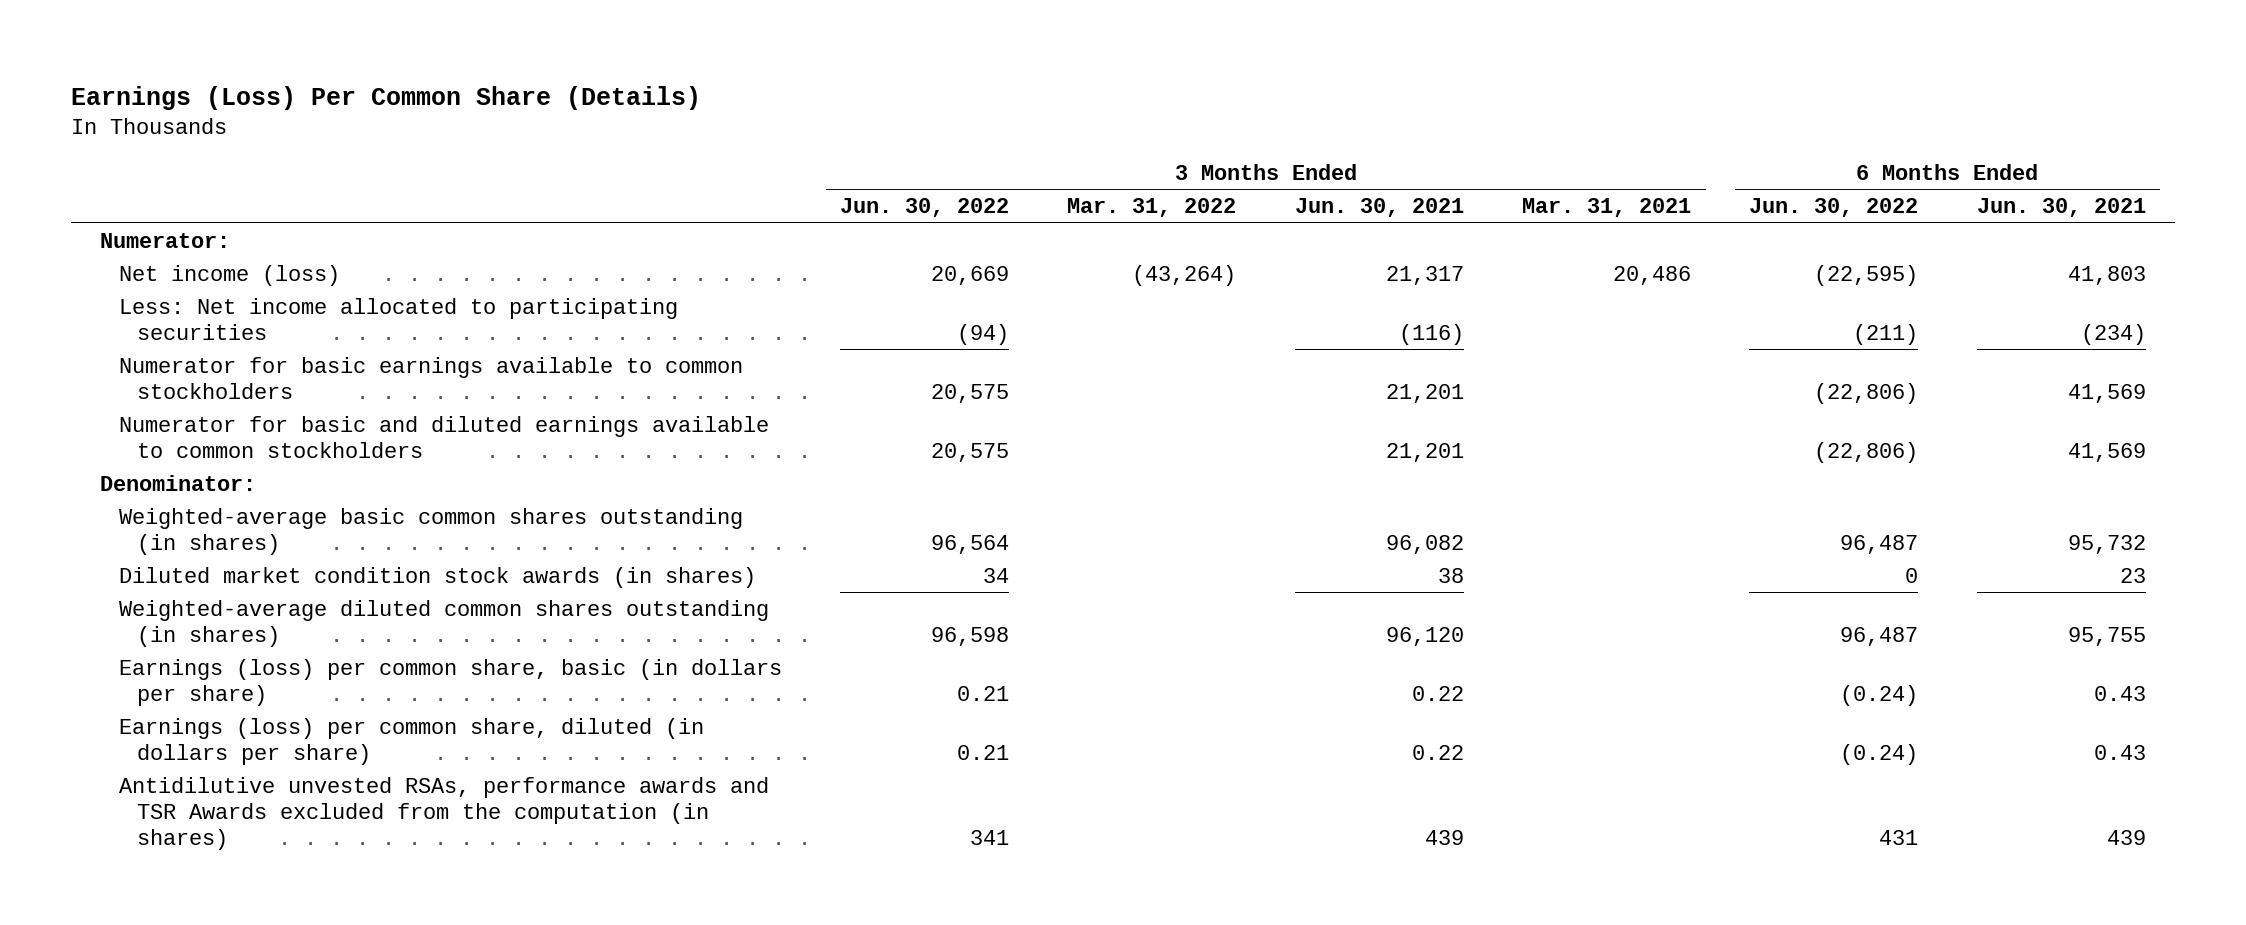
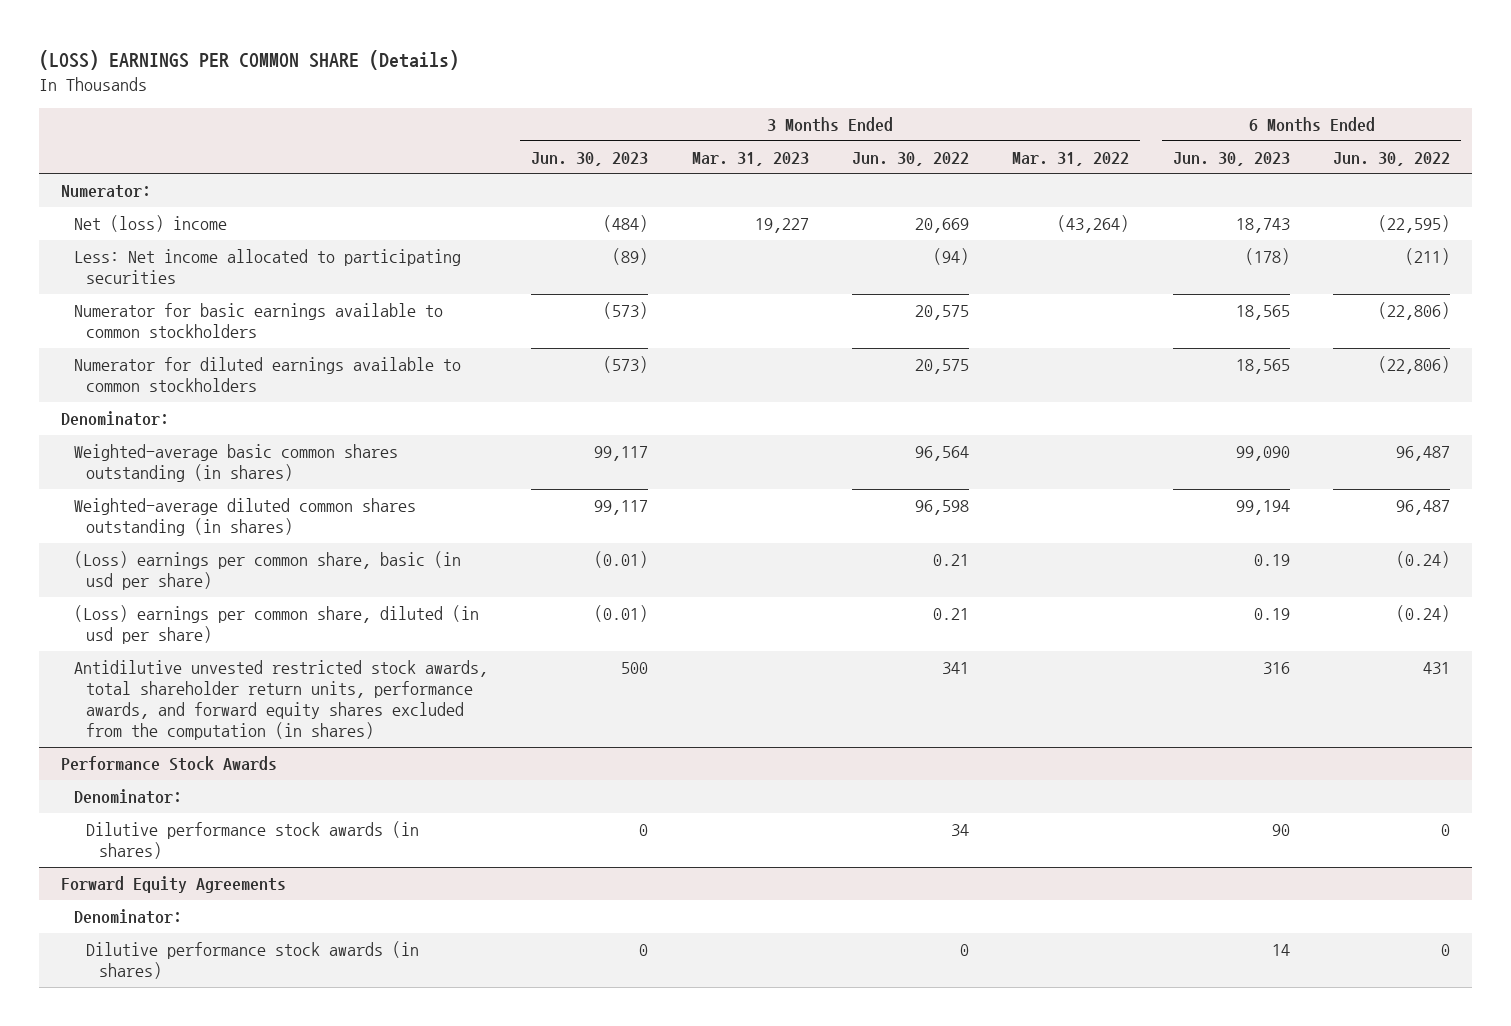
[71,86,702,111] Earnings (Loss) Per Common Share (Details) -> [39,50,460,71] (LOSS) EARNINGS PER COMMON SHARE (Details)
[1294,198,1464,218] Jun. 30, 2021 -> none
[1522,198,1692,218] Mar. 31, 2021 -> none
[1976,198,2146,218] Jun. 30, 2021 -> none
none -> [531,151,649,166] Jun. 30, 2023
none -> [691,151,809,166] Mar. 31, 2023
none -> [1172,151,1290,166] Jun. 30, 2023
[118,264,340,286] Net income (loss) -> [73,215,227,233] Net (loss) income
[118,415,769,458] Numerator for basic and diluted earnings available to common stockholders -> [73,357,461,393] Numerator for diluted earnings available to common stockholders
[118,566,756,588] Diluted market condition stock awards (in shares) -> none
[118,658,782,706] Earnings (loss) per common share, basic (in dollars per share) -> [73,551,461,591] (Loss) earnings per common share, basic (in usd per share)
[118,717,704,765] Earnings (loss) per common share, diluted (in dollars per share) -> [73,605,479,645] (Loss) earnings per common share, diluted (in usd per share)
[118,776,769,850] Antidilutive unvested RSAs, performance awards and TSR Awards excluded from the computation (in shares) -> [73,660,488,741] Antidilutive unvested restricted stock awards, total shareholder return units, performance awards, and forward equity shares excluded from the computation (in shares)
none -> [61,756,278,772] Performance Stock Awards
none -> [73,789,182,805] Denominator:
none -> [86,821,420,860] Dilutive performance stock awards (in shares)
none -> [61,876,287,894] Forward Equity Agreements
none -> [73,909,182,925] Denominator:
none -> [86,941,420,980] Dilutive performance stock awards (in shares)

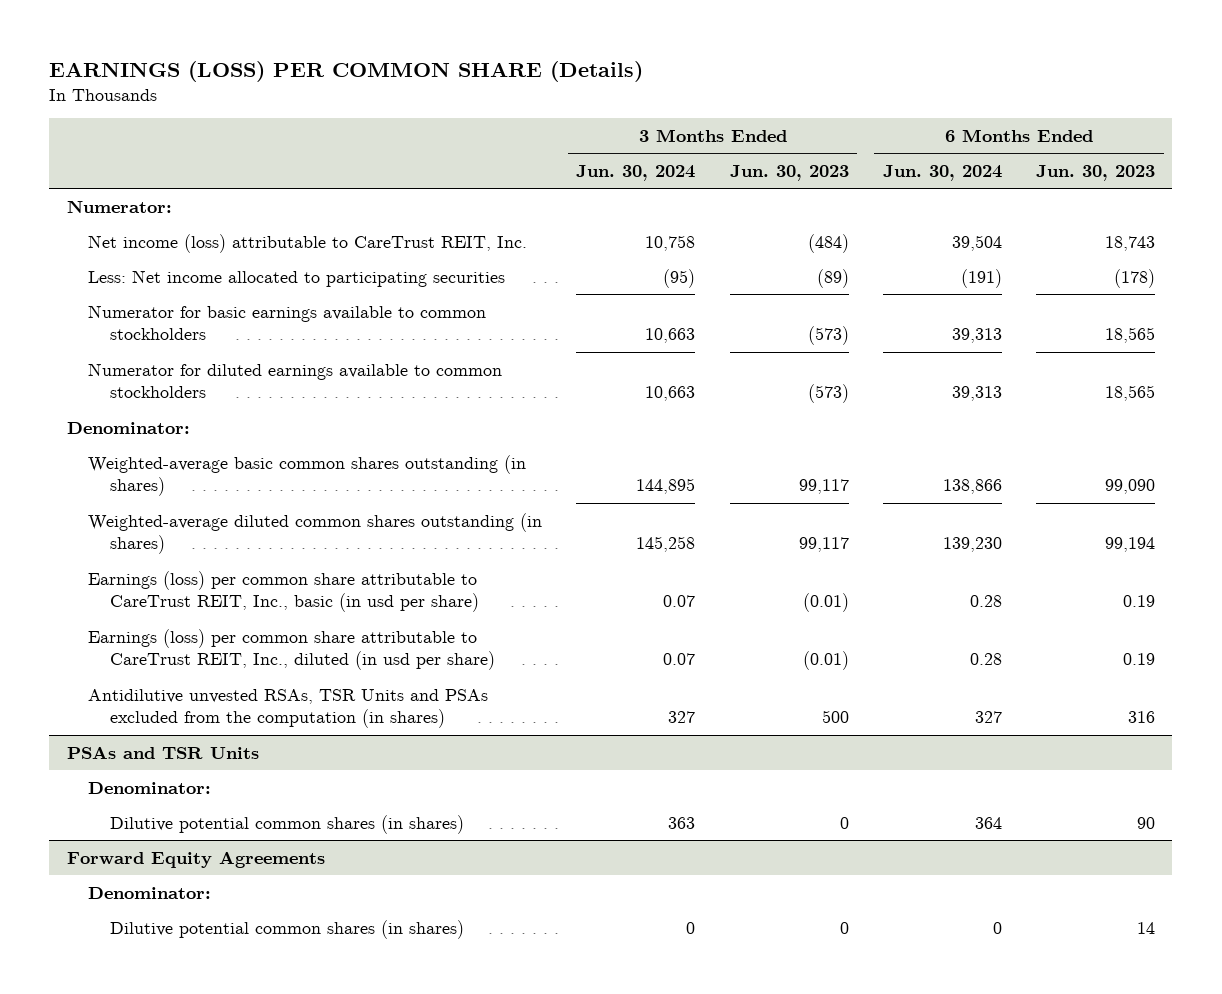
[39,50,460,71] (LOSS) EARNINGS PER COMMON SHARE (Details) -> [49,60,644,82] EARNINGS (LOSS) PER COMMON SHARE (Details)
[691,151,809,166] Mar. 31, 2023 -> none
[852,151,970,166] Jun. 30, 2022 -> none
[1012,151,1130,166] Mar. 31, 2022 -> none
[1333,151,1451,166] Jun. 30, 2022 -> none
none -> [576,165,696,182] Jun. 30, 2024
none -> [883,165,1003,182] Jun. 30, 2024
[73,215,227,233] Net (loss) income -> [88,233,528,253] Net income (loss) attributable to CareTrust REIT, Inc.
[61,756,278,772] Performance Stock Awards -> none
[73,551,461,591] (Loss) earnings per common share, basic (in usd per share) -> [88,570,479,613] Earnings (loss) per common share attributable to CareTrust REIT, Inc., basic (in usd per share)
[73,605,479,645] (Loss) earnings per common share, diluted (in usd per share) -> [88,628,495,671] Earnings (loss) per common share attributable to CareTrust REIT, Inc., diluted (in usd per share)
[73,660,488,741] Antidilutive unvested restricted stock awards, total shareholder return units, performance awards, and forward equity shares excluded from the computation (in shares) -> [88,688,489,729] Antidilutive unvested RSAs, TSR Units and PSAs excluded from the computation (in shares)
none -> [66,745,259,759] PSAs and TSR Units
[86,821,420,860] Dilutive performance stock awards (in shares) -> [109,814,464,834] Dilutive potential common shares (in shares)
[86,941,420,980] Dilutive performance stock awards (in shares) -> [109,919,464,939] Dilutive potential common shares (in shares)

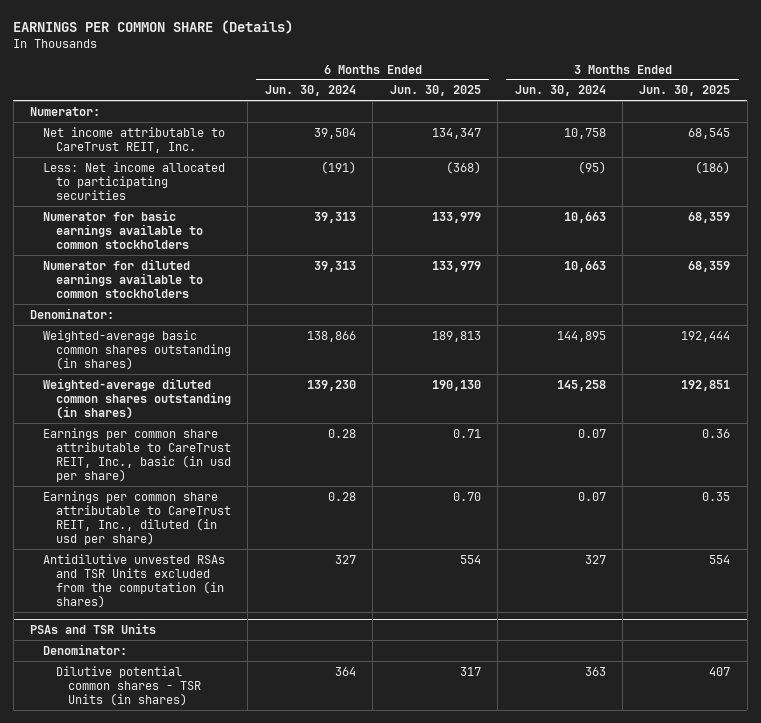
[49,60,644,82] EARNINGS (LOSS) PER COMMON SHARE (Details) -> [13,19,294,34] EARNINGS PER COMMON SHARE (Details)
[729,165,849,182] Jun. 30, 2023 -> none
[1036,165,1156,182] Jun. 30, 2023 -> none
none -> [389,85,481,97] Jun. 30, 2025
none -> [639,85,731,97] Jun. 30, 2025
[88,233,528,253] Net income (loss) attributable to CareTrust REIT, Inc. -> [42,126,225,153] Net income attributable to CareTrust REIT, Inc.
[88,570,479,613] Earnings (loss) per common share attributable to CareTrust REIT, Inc., basic (in usd per share) -> [42,427,231,483] Earnings per common share attributable to CareTrust REIT, Inc., basic (in usd per share)
[88,628,495,671] Earnings (loss) per common share attributable to CareTrust REIT, Inc., diluted (in usd per share) -> [42,490,231,546] Earnings per common share attributable to CareTrust REIT, Inc., diluted (in usd per share)
[88,688,489,729] Antidilutive unvested RSAs, TSR Units and PSAs excluded from the computation (in shares) -> [42,553,225,609] Antidilutive unvested RSAs and TSR Units excluded from the computation (in shares)
[66,850,325,868] Forward Equity Agreements -> none
[88,886,212,899] Denominator: -> none
[109,919,464,939] Dilutive potential common shares (in shares) -> none
[109,814,464,834] Dilutive potential common shares (in shares) -> [55,665,202,706] Dilutive potential common shares - TSR Units (in shares)

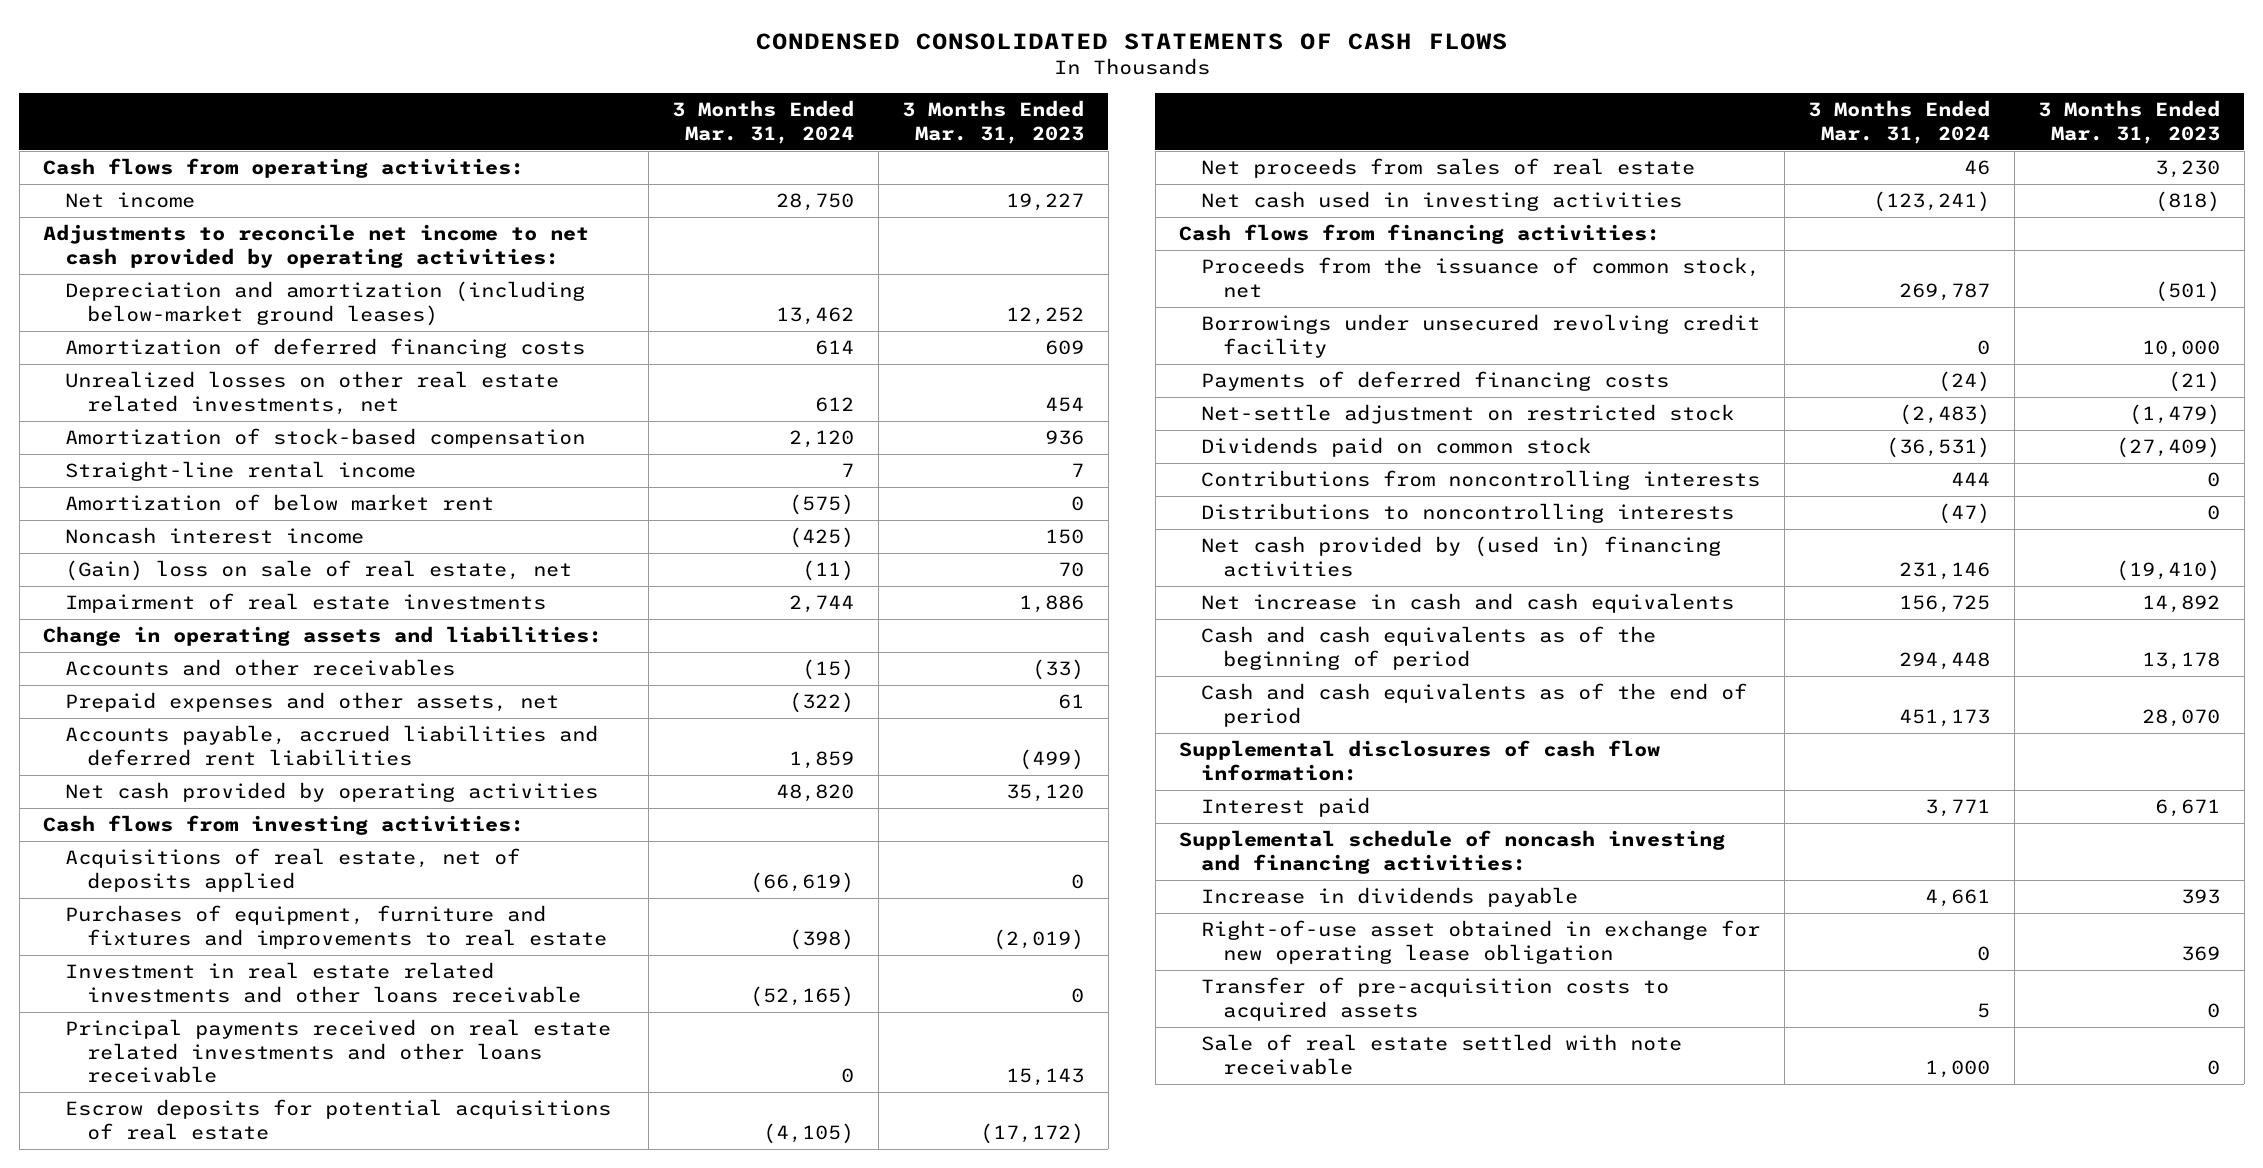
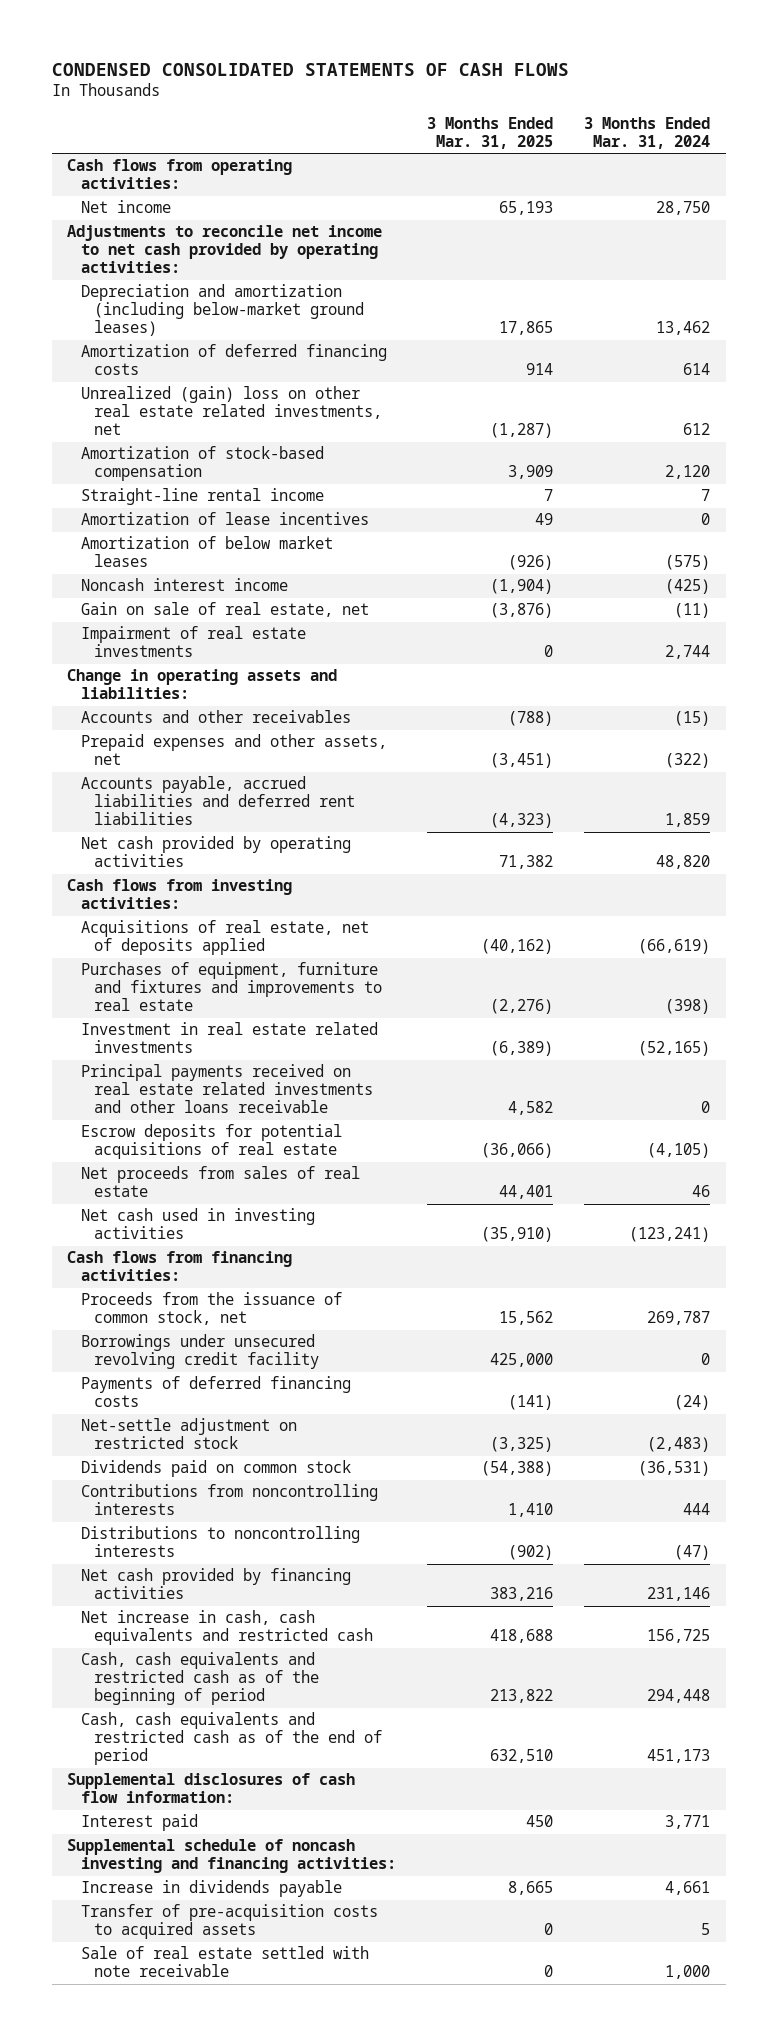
[902,100,1085,144] 3 Months Ended Mar. 31, 2023 -> none
none -> [427,116,554,149] 3 Months Ended Mar. 31, 2025
[65,371,560,415] Unrealized losses on other real estate related investments, net -> [80,386,383,436] Unrealized (gain) loss on other real estate related investments, net
none -> [80,512,369,526] Amortization of lease incentives
[65,494,495,512] Amortization of below market rent -> [80,536,333,568] Amortization of below market leases
[65,560,573,582] (Gain) loss on sale of real estate, net -> [80,602,369,618] Gain on sale of real estate, net
[65,962,581,1003] Investment in real estate related investments and other loans receivable -> [80,1022,378,1054] Investment in real estate related investments
[1201,536,1722,577] Net cash provided by (used in) financing activities -> [80,1568,351,1600] Net cash provided by financing activities
[1201,593,1735,614] Net increase in cash and cash equivalents -> [80,1610,374,1646] Net increase in cash, cash equivalents and restricted cash
[1201,626,1657,670] Cash and cash equivalents as of the beginning of period -> [80,1652,320,1706] Cash, cash equivalents and restricted cash as of the beginning of period
[1201,683,1748,727] Cash and cash equivalents as of the end of period -> [80,1712,383,1766] Cash, cash equivalents and restricted cash as of the end of period
[1201,920,1761,964] Right-of-use asset obtained in exchange for new operating lease obligation -> none

